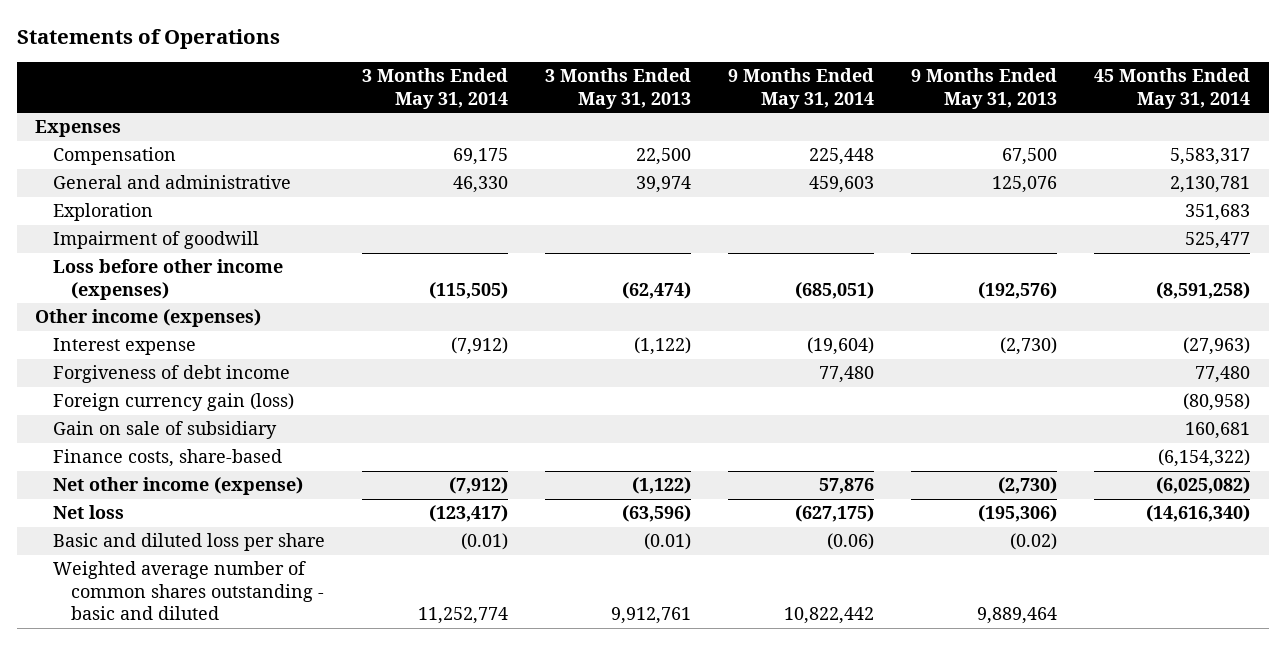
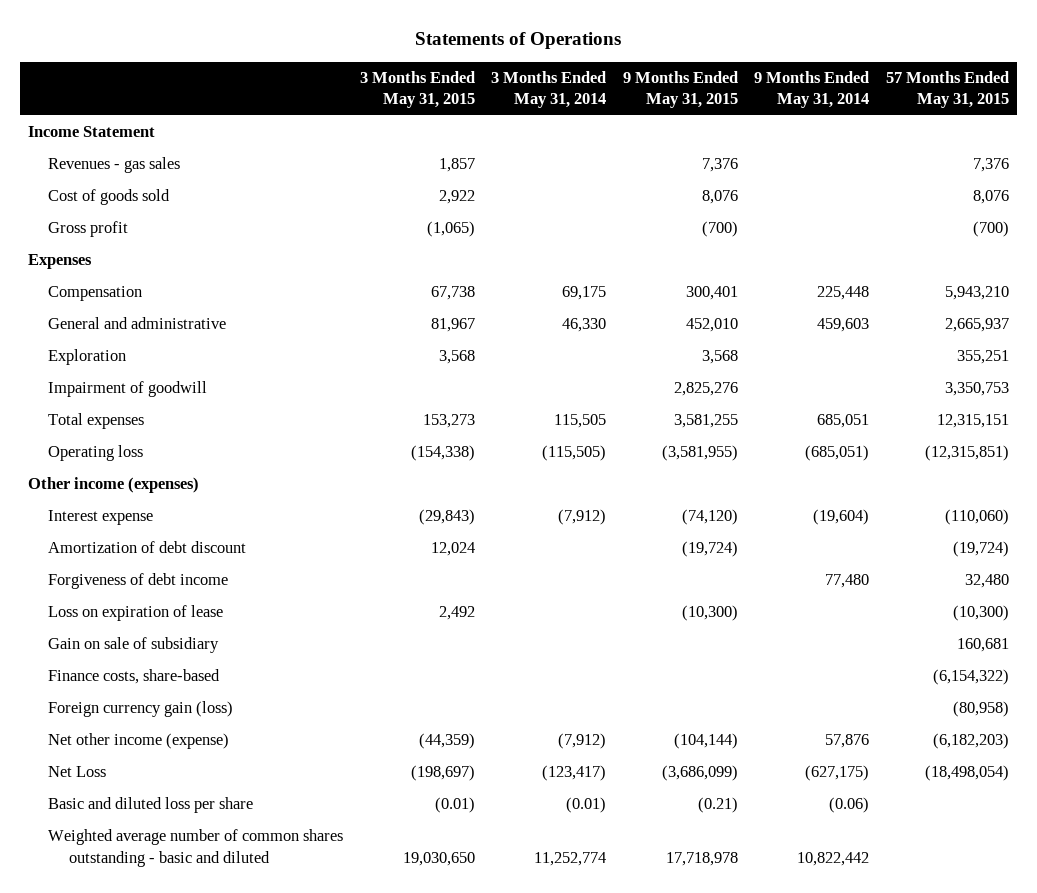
[545,68,692,109] 3 Months Ended May 31, 2013 -> none
[911,68,1058,109] 9 Months Ended May 31, 2013 -> none
[1094,68,1251,109] 45 Months Ended May 31, 2014 -> none
none -> [359,70,475,109] 3 Months Ended May 31, 2015
none -> [622,70,738,109] 9 Months Ended May 31, 2015
none -> [885,70,1009,109] 57 Months Ended May 31, 2015
none -> [27,126,155,138] Income Statement
none -> [48,157,181,174] Revenues - gas sales
none -> [48,189,171,206] Cost of goods sold
none -> [48,221,129,238] Gross profit
none -> [48,413,145,430] Total expenses
[52,259,283,300] Loss before other income (expenses) -> [48,445,144,462] Operating loss
none -> [48,541,247,554] Amortization of debt discount
none -> [48,605,224,622] Loss on expiration of lease
[52,393,294,412] Foreign currency gain (loss) -> [48,701,234,718] Foreign currency gain (loss)
[52,505,124,520] Net loss -> [48,766,107,778] Net Loss

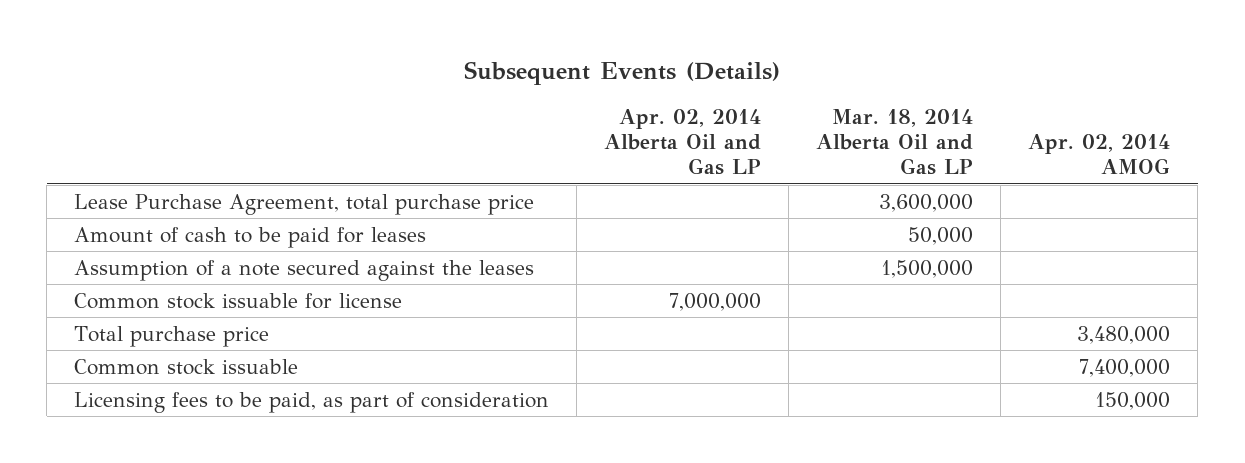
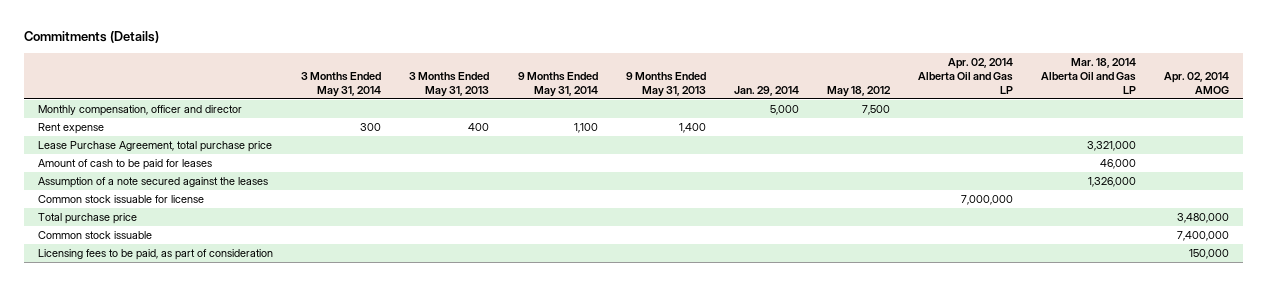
[464,61,781,86] Subsequent Events (Details) -> [23,31,159,44] Commitments (Details)
none -> [301,71,382,97] 3 Months Ended May 31, 2014
none -> [409,71,490,97] 3 Months Ended May 31, 2013
none -> [517,71,598,97] 9 Months Ended May 31, 2014
none -> [625,71,706,97] 9 Months Ended May 31, 2013
none -> [733,85,799,96] Jan. 29, 2014
none -> [826,85,891,97] May 18, 2012
none -> [38,105,243,117] Monthly compensation, officer and director
none -> [38,123,105,135] Rent expense
[879,193,974,212] 3,600,000 -> [1087,141,1137,152] 3,321,000
[908,226,974,245] 50,000 -> [1100,159,1137,170] 46,000
[881,259,974,278] 1,500,000 -> [1088,177,1137,188] 1,326,000

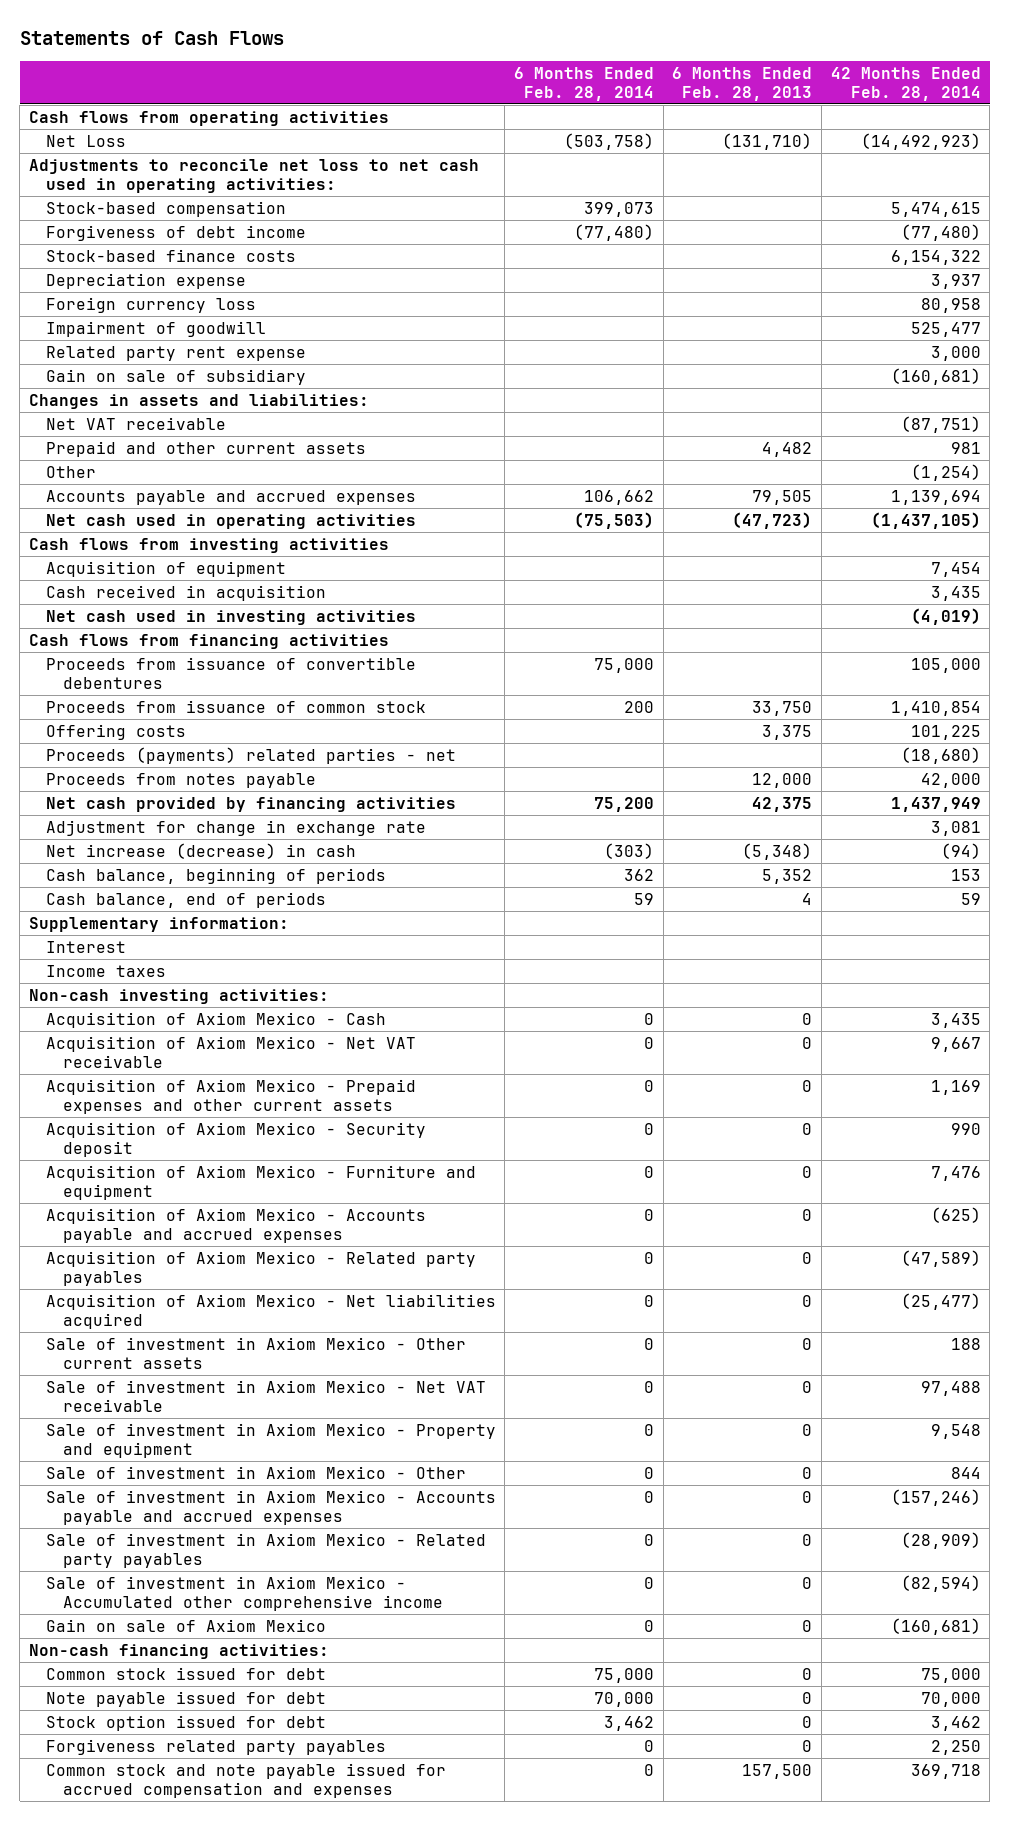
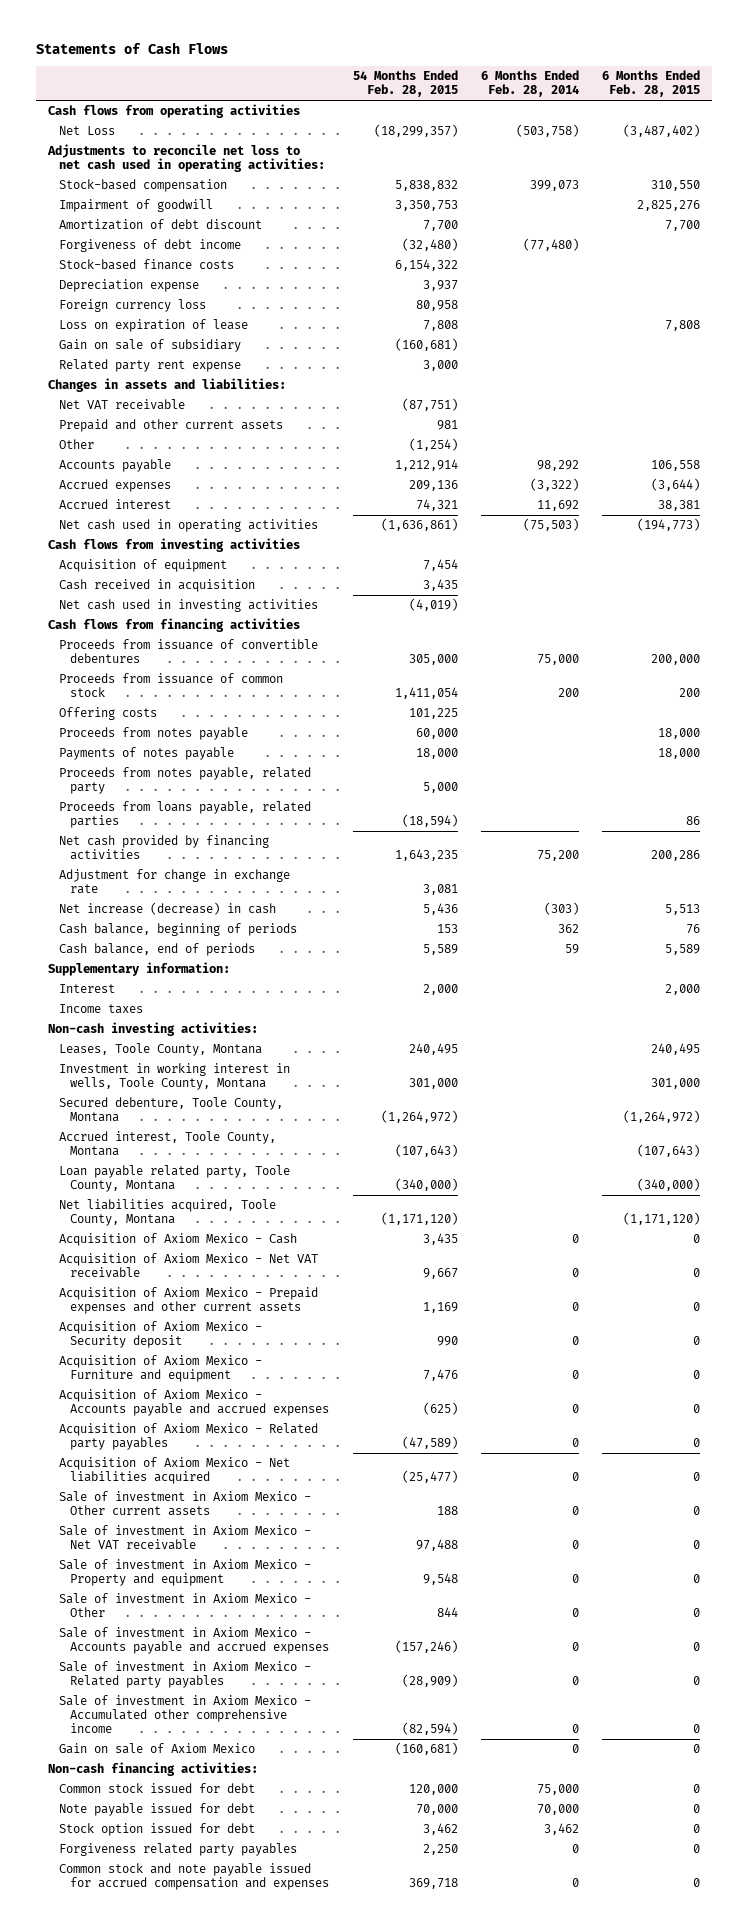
[672,66,813,102] 6 Months Ended Feb. 28, 2013 -> none
[830,66,981,102] 42 Months Ended Feb. 28, 2014 -> none
none -> [352,70,458,98] 54 Months Ended Feb. 28, 2015
none -> [602,70,701,98] 6 Months Ended Feb. 28, 2015
[45,320,266,337] Impairment of goodwill -> [58,199,213,213] Impairment of goodwill
none -> [58,219,262,231] Amortization of debt discount
none -> [58,319,248,333] Loss on expiration of lease
[45,345,306,361] Related party rent expense -> [58,359,241,373] Related party rent expense
[45,489,416,505] Accounts payable and accrued expenses -> none
none -> [58,459,171,473] Accounts payable
none -> [58,479,171,493] Accrued expenses
none -> [58,499,171,510] Accrued interest
[45,746,456,764] Proceeds (payments) related parties - net -> none
none -> [58,747,234,761] Payments of notes payable
none -> [58,767,311,795] Proceeds from notes payable, related party
none -> [58,801,311,829] Proceeds from loans payable, related parties
none -> [58,1043,262,1057] Leases, Toole County, Montana
none -> [58,1063,290,1091] Investment in working interest in wells, Toole County, Montana
none -> [58,1097,283,1123] Secured debenture, Toole County, Montana
none -> [58,1131,276,1157] Accrued interest, Toole County, Montana
none -> [58,1165,290,1193] Loan payable related party, Toole County, Montana
none -> [58,1199,276,1227] Net liabilities acquired, Toole County, Montana

